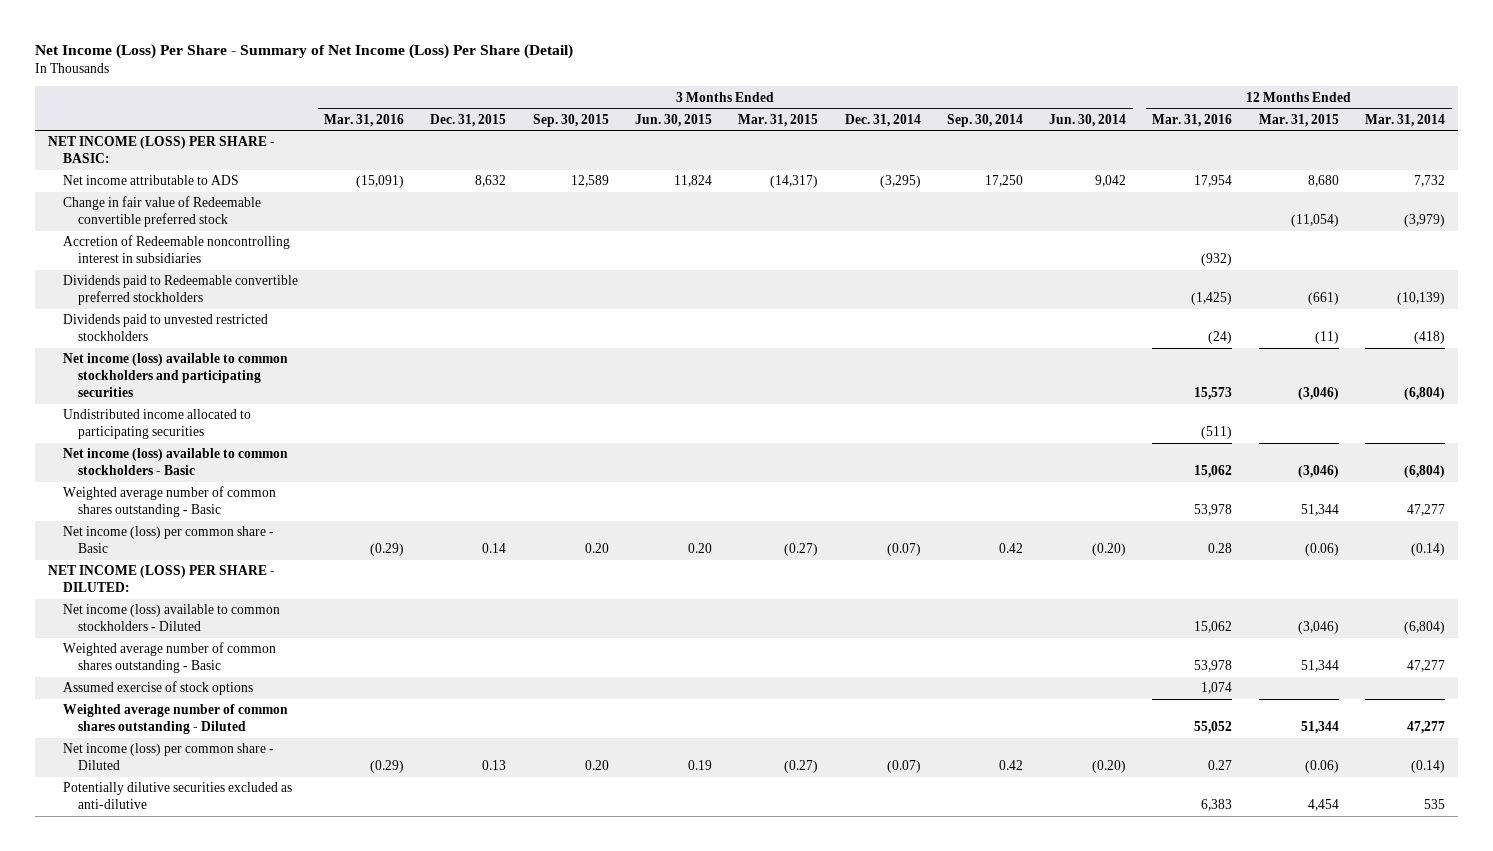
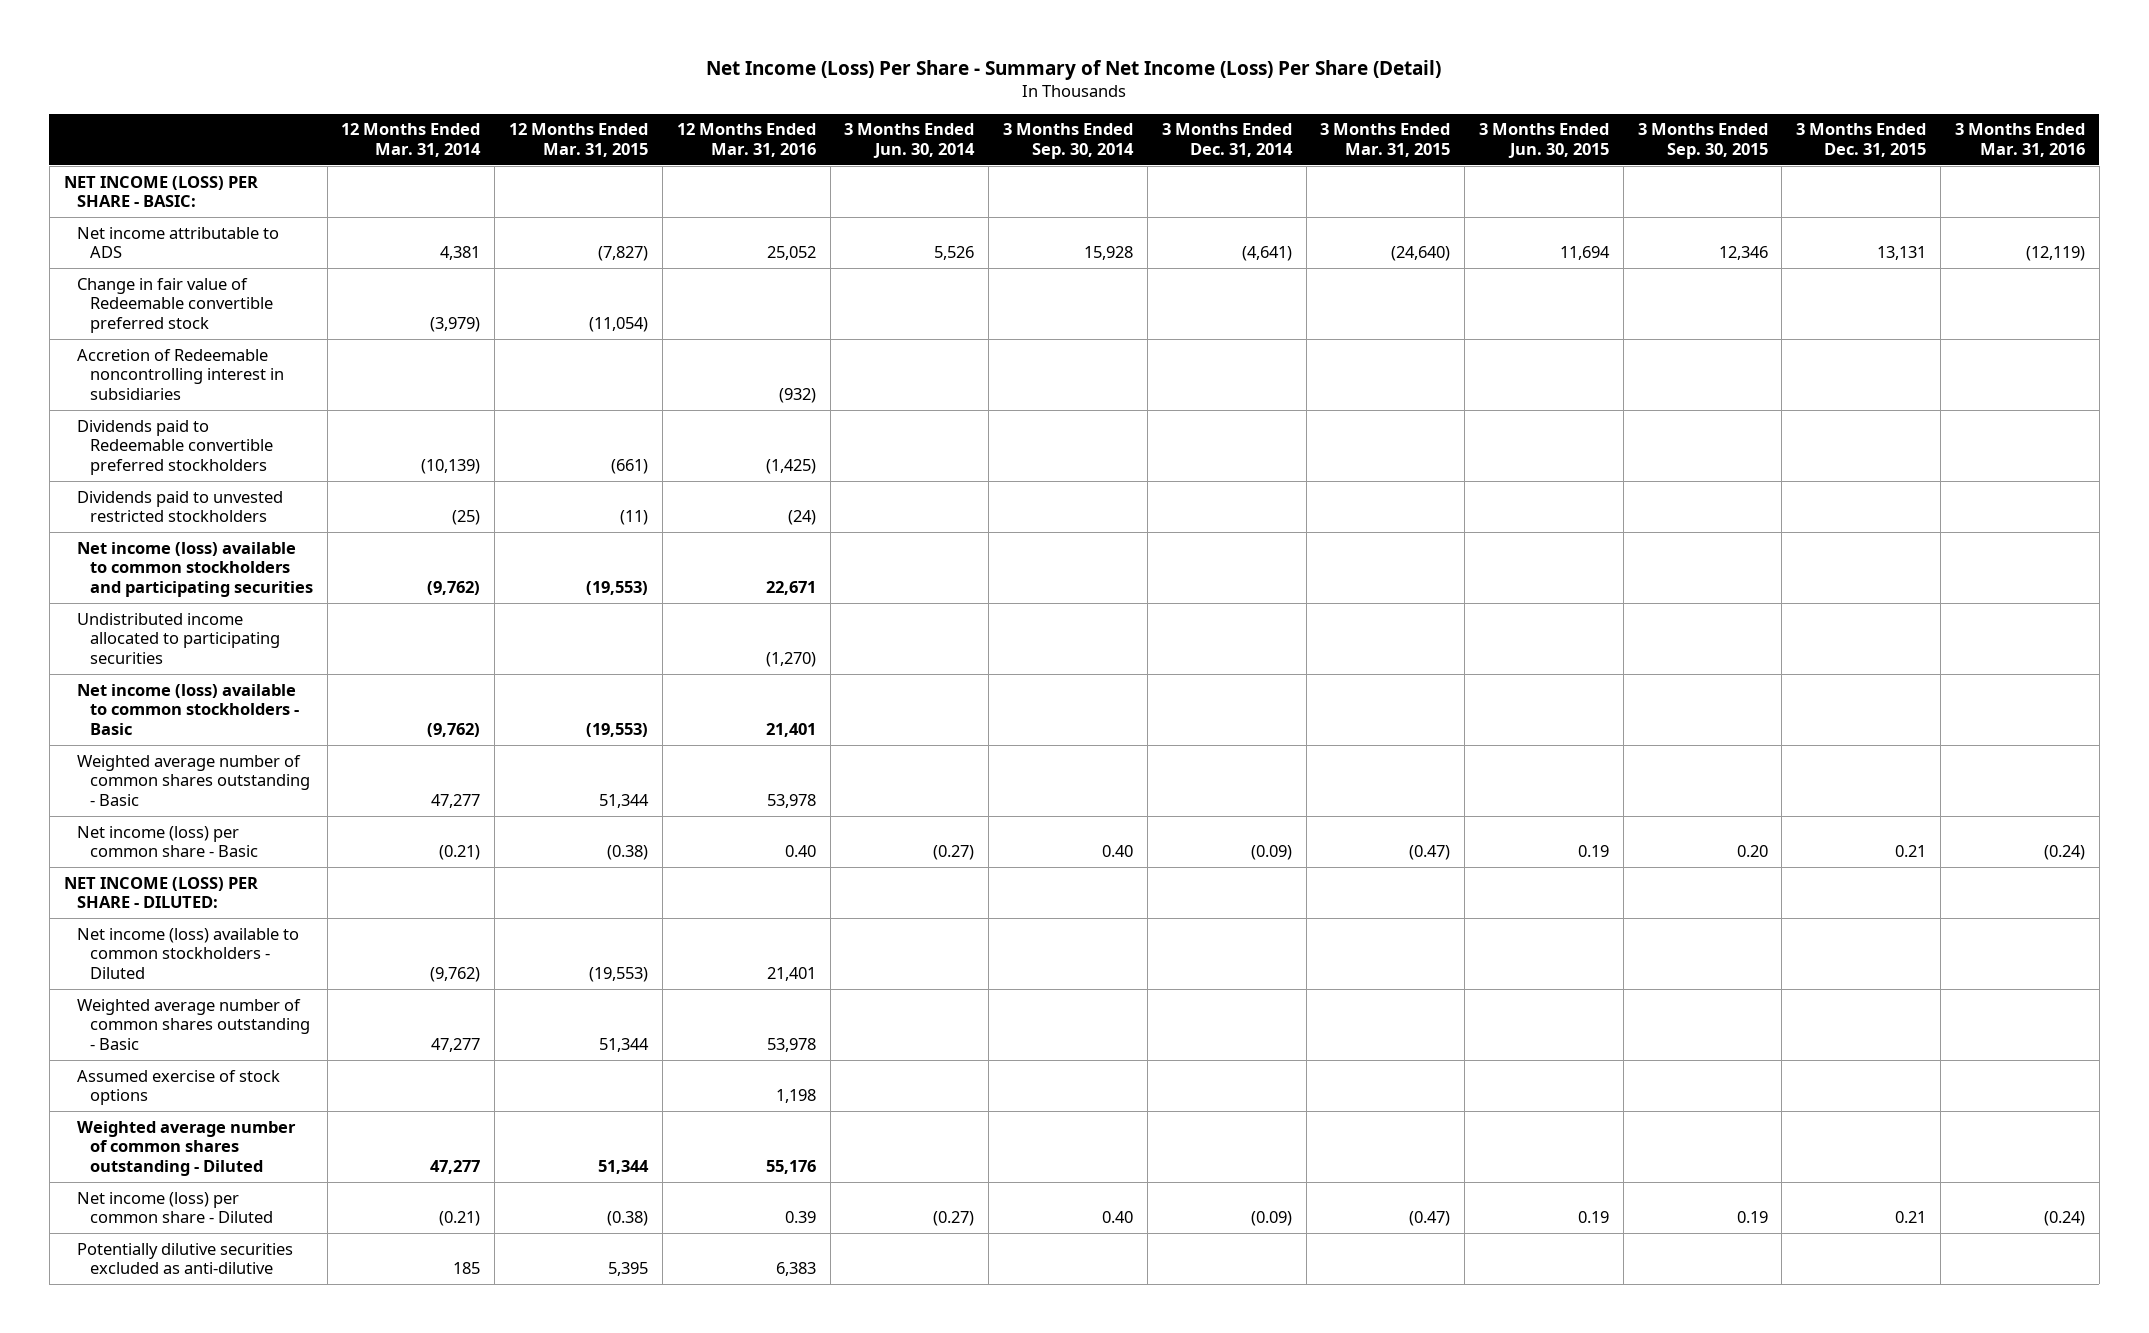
[356,175,405,189] (15,091) -> [2025,246,2085,262] (12,119)
[475,175,507,188] 8,632 -> [1877,246,1927,261] 13,131
[570,175,609,188] 12,589 -> [1718,246,1768,261] 12,346
[674,175,713,188] 11,824 -> [1560,246,1611,261] 11,694
[770,175,819,189] (14,317) -> [1391,246,1451,262] (24,640)
[879,175,921,189] (3,295) -> [1241,246,1292,262] (4,641)
[984,175,1023,188] 17,250 -> [1084,246,1134,261] 15,928
[1095,175,1127,188] 9,042 -> [934,246,975,261] 5,526
[1194,175,1233,188] 17,954 -> [766,246,816,261] 25,052
[1307,175,1339,188] 8,680 -> [598,246,649,262] (7,827)
[1414,175,1446,188] 7,732 -> [440,246,481,261] 4,381
[1414,331,1446,345] (418) -> [452,510,481,526] (25)
[1194,387,1233,401] 15,573 -> [765,580,816,595] 22,671
[1297,387,1339,401] (3,046) -> [586,580,649,595] (19,553)
[1404,387,1446,401] (6,804) -> [427,580,481,595] (9,762)
[1201,426,1233,440] (511) -> [765,651,816,667] (1,270)
[1194,465,1233,479] 15,062 -> [765,722,816,737] 21,401
[1297,465,1339,479] (3,046) -> [586,722,649,737] (19,553)
[1404,465,1446,479] (6,804) -> [427,722,481,737] (9,762)
[370,543,405,557] (0.29) -> [2043,845,2085,861] (0.24)
[482,543,507,554] 0.14 -> [1895,845,1927,858] 0.21
[688,543,713,554] 0.20 -> [1578,845,1610,858] 0.19
[784,543,819,557] (0.27) -> [1409,845,1451,861] (0.47)
[886,543,921,557] (0.07) -> [1250,845,1292,861] (0.09)
[998,543,1023,554] 0.42 -> [1102,845,1134,858] 0.40
[1092,543,1127,557] (0.20) -> [933,845,975,861] (0.27)
[1208,543,1233,554] 0.28 -> [784,845,816,858] 0.40
[1304,543,1339,557] (0.06) -> [607,845,649,861] (0.38)
[1411,543,1446,557] (0.14) -> [439,845,481,861] (0.21)
[1194,621,1233,634] 15,062 -> [766,966,816,981] 21,401
[1297,621,1339,635] (3,046) -> [589,966,649,982] (19,553)
[1404,621,1446,635] (6,804) -> [430,966,481,982] (9,762)
[1201,682,1233,695] 1,074 -> [775,1089,816,1104] 1,198
[1194,721,1233,735] 55,052 -> [765,1159,816,1174] 55,176
[370,760,405,774] (0.29) -> [2043,1211,2085,1227] (0.24)
[482,760,507,771] 0.13 -> [1895,1211,1927,1224] 0.21
[584,760,609,771] 0.20 -> [1736,1211,1768,1224] 0.19
[784,760,819,774] (0.27) -> [1409,1211,1451,1227] (0.47)
[886,760,921,774] (0.07) -> [1250,1211,1292,1227] (0.09)
[998,760,1023,771] 0.42 -> [1102,1211,1134,1224] 0.40
[1092,760,1127,774] (0.20) -> [933,1211,975,1227] (0.27)
[1208,760,1233,771] 0.27 -> [784,1211,816,1224] 0.39
[1304,760,1339,774] (0.06) -> [607,1211,649,1227] (0.38)
[1411,760,1446,774] (0.14) -> [439,1211,481,1227] (0.21)
[1307,799,1339,812] 4,454 -> [608,1262,649,1277] 5,395
[1424,799,1446,810] 535 -> [453,1262,481,1275] 185

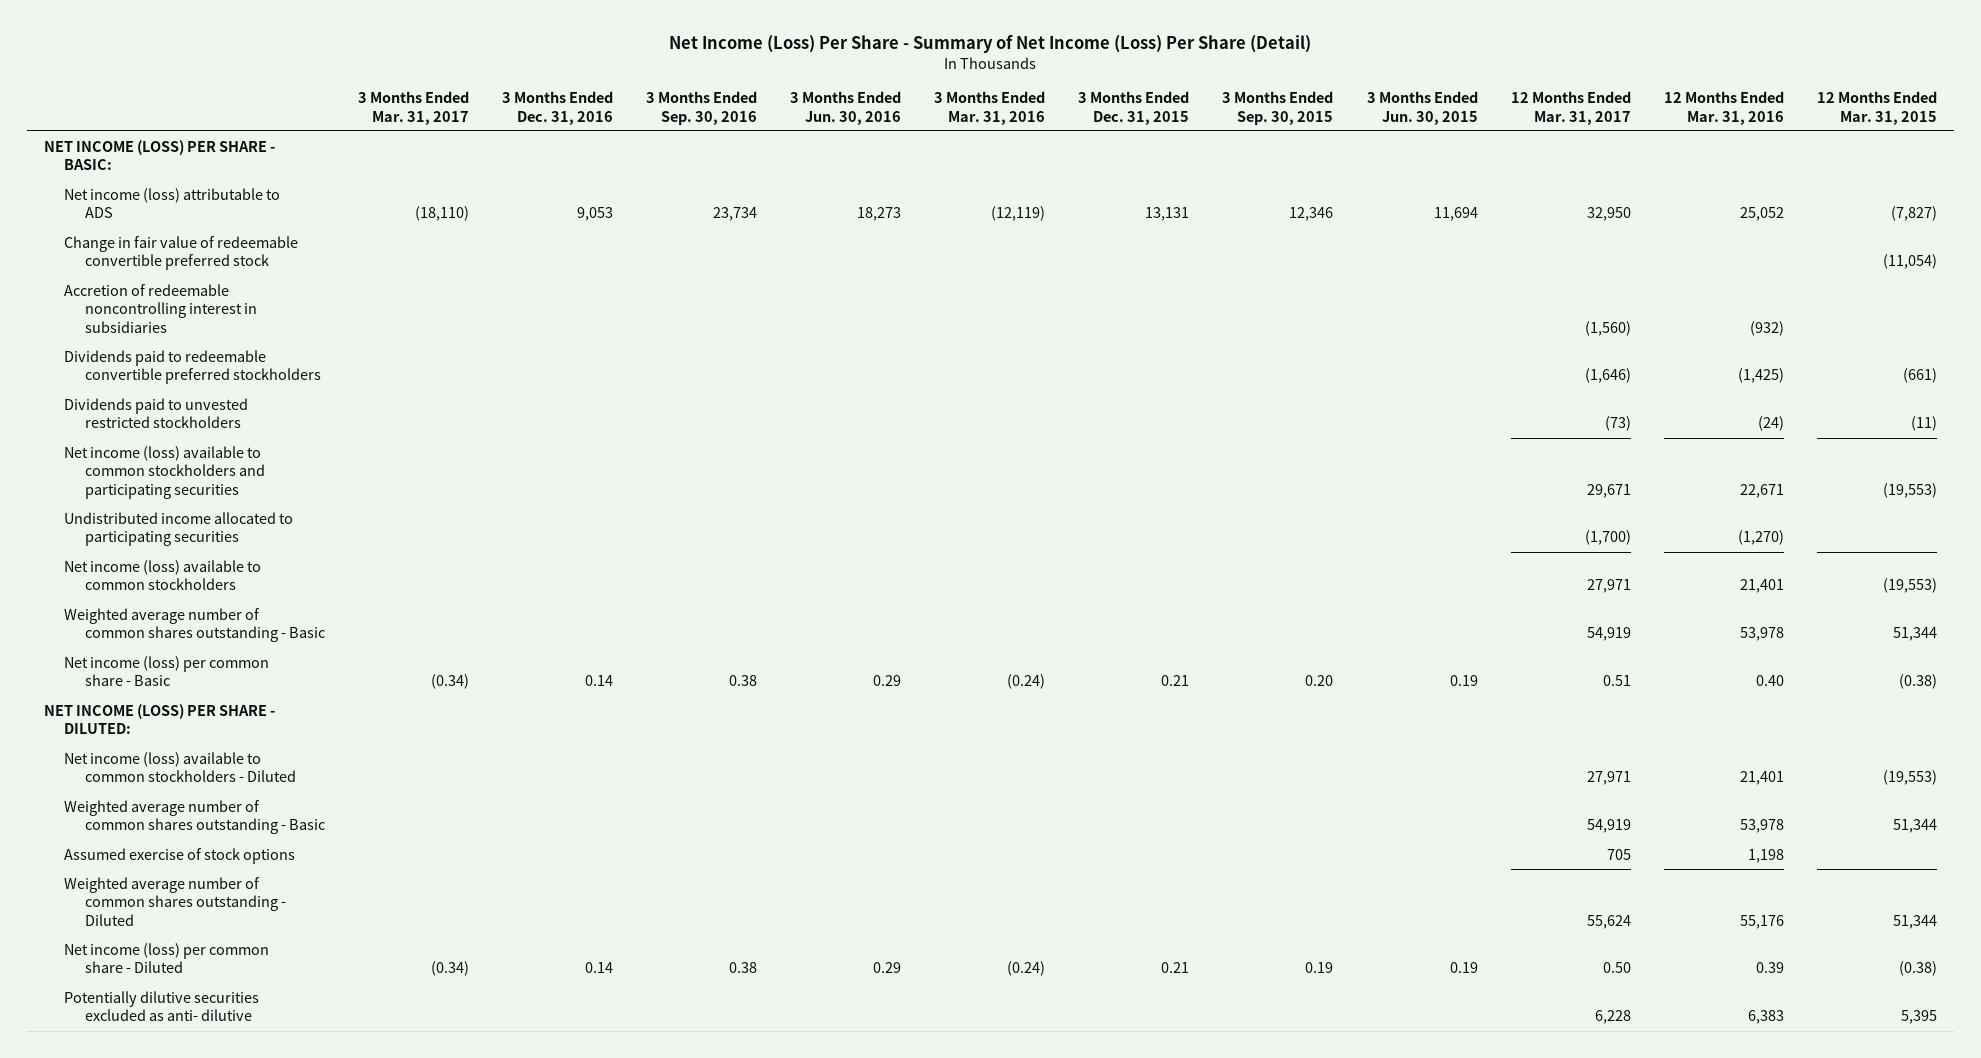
[341,123,482,157] 12 Months Ended Mar. 31, 2014 -> none
[844,123,976,158] 3 Months Ended Jun. 30, 2014 -> none
[1003,123,1135,159] 3 Months Ended Sep. 30, 2014 -> none
[1161,123,1293,157] 3 Months Ended Dec. 31, 2014 -> none
[1320,123,1451,157] 3 Months Ended Mar. 31, 2015 -> none
none -> [357,90,469,125] 3 Months Ended Mar. 31, 2017
none -> [501,90,613,125] 3 Months Ended Dec. 31, 2016
none -> [645,90,757,125] 3 Months Ended Sep. 30, 2016
none -> [790,90,902,125] 3 Months Ended Jun. 30, 2016
none -> [1510,90,1631,125] 12 Months Ended Mar. 31, 2017
[76,226,279,259] Net income attributable to ADS -> [64,187,281,219] Net income (loss) attributable to ADS
[76,277,273,333] Change in fair value of Redeemable convertible preferred stock -> [64,235,299,271] Change in fair value of redeemable convertible preferred stock
[76,348,284,400] Accretion of Redeemable noncontrolling interest in subsidiaries -> [64,283,257,334] Accretion of redeemable noncontrolling interest in subsidiaries
[76,419,273,475] Dividends paid to Redeemable convertible preferred stockholders -> [64,349,321,385] Dividends paid to redeemable convertible preferred stockholders
[76,683,299,735] Net income (loss) available to common stockholders - Basic -> [64,559,262,591] Net income (loss) available to common stockholders
[76,1242,293,1275] Potentially dilutive securities excluded as anti-dilutive -> [64,990,260,1022] Potentially dilutive securities excluded as anti- dilutive

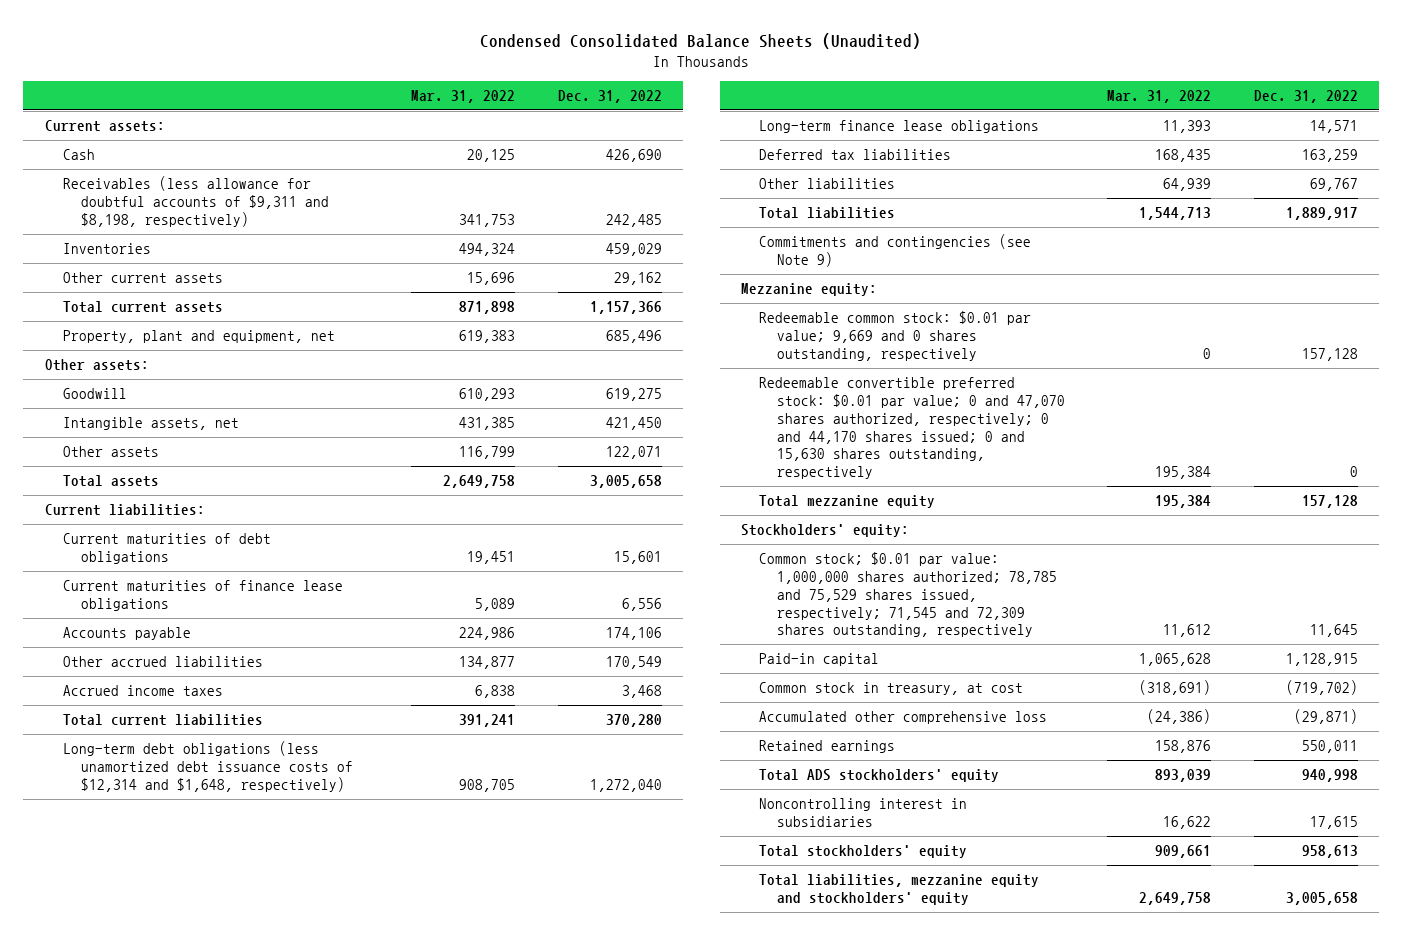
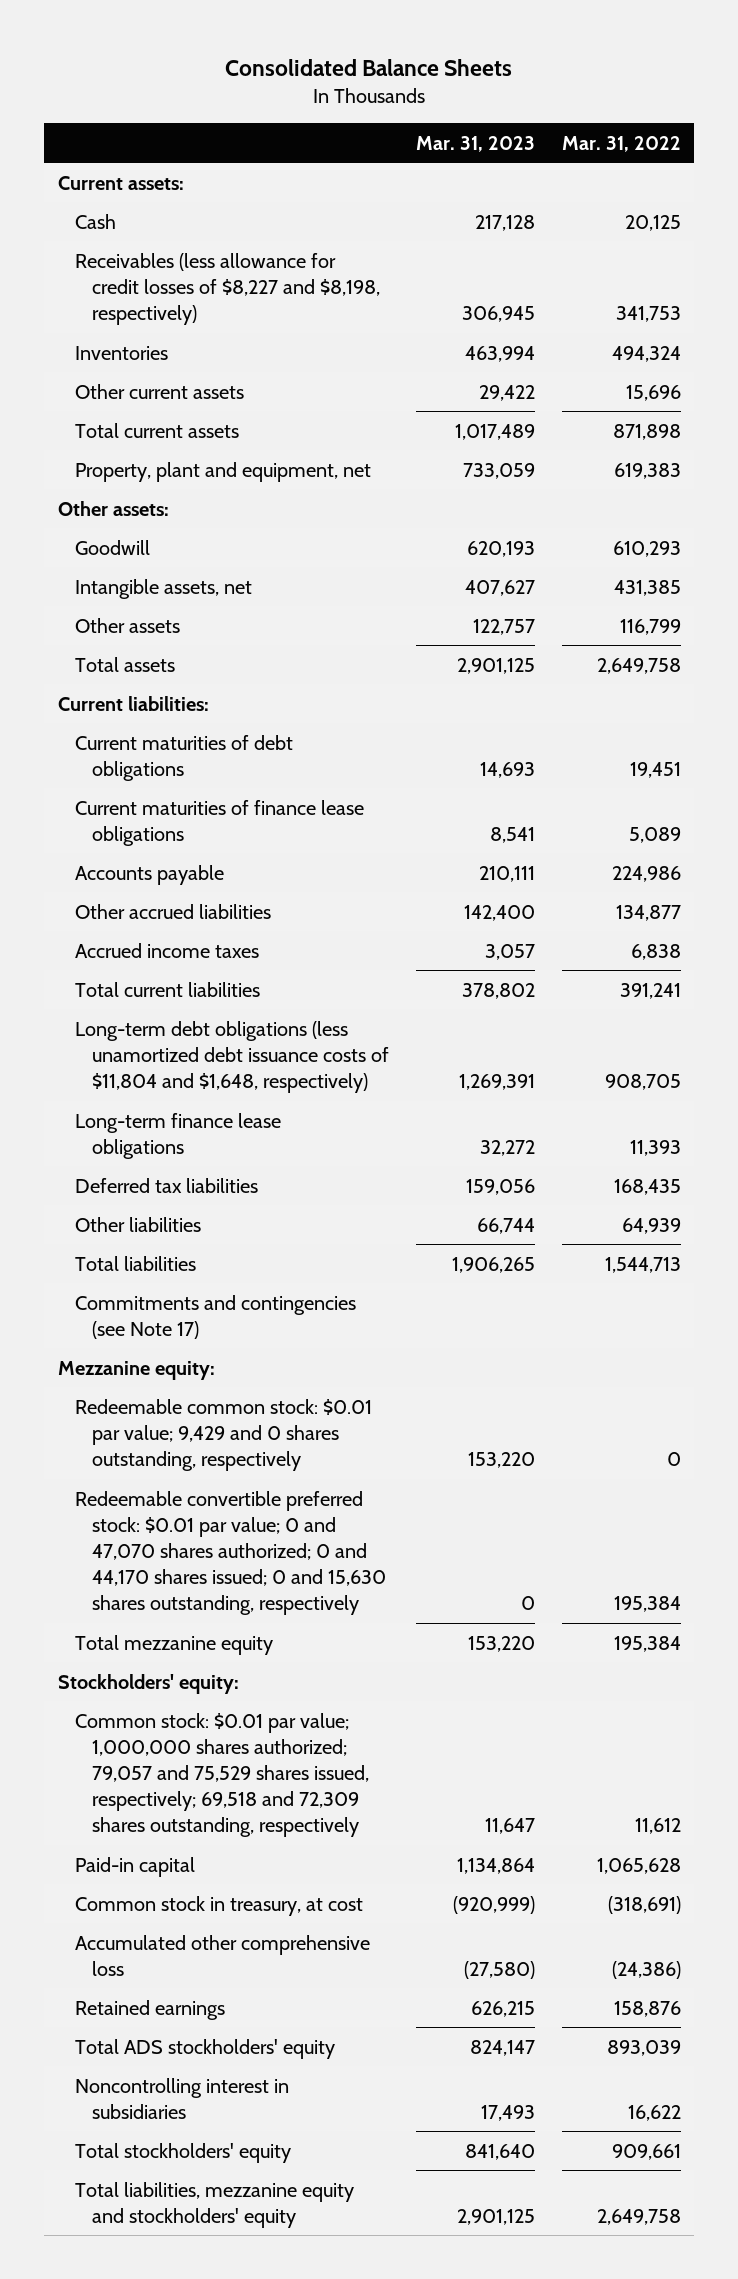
[480,33,922,50] Condensed Consolidated Balance Sheets (Unaudited) -> [225,58,513,76] Consolidated Balance Sheets
[557,89,662,103] Dec. 31, 2022 -> none
none -> [415,135,535,152] Mar. 31, 2023
[62,176,329,227] Receivables (less allowance for doubtful accounts of $9,311 and $8,198, respectively) -> [74,252,381,326] Receivables (less allowance for credit losses of $8,227 and $8,198, respectively)
[62,741,353,792] Long-term debt obligations (less unamortized debt issuance costs of $12,314 and $1,648, respectively) -> [74,1020,390,1094] Long-term debt obligations (less unamortized debt issuance costs of $11,804 and $1,648, respectively)
[758,234,1031,268] Commitments and contingencies (see Note 9) -> [74,1294,356,1339] Commitments and contingencies (see Note 17)
[758,311,1031,361] Redeemable common stock: $0.01 par value; 9,669 and 0 shares outstanding, respectively -> [74,1398,372,1472] Redeemable common stock: $0.01 par value; 9,429 and 0 shares outstanding, respectively
[758,377,1065,480] Redeemable convertible preferred stock: $0.01 par value; 0 and 47,070 shares authorized, respectively; 0 and 44,170 shares issued; 0 and 15,630 shares outstanding, respectively -> [74,1490,387,1616] Redeemable convertible preferred stock: $0.01 par value; 0 and 47,070 shares authorized; 0 and 44,170 shares issued; 0 and 15,630 shares outstanding, respectively
[758,552,1057,638] Common stock; $0.01 par value: 1,000,000 shares authorized; 78,785 and 75,529 shares issued, respectively; 71,545 and 72,309 shares outstanding, respectively -> [74,1712,370,1838] Common stock: $0.01 par value; 1,000,000 shares authorized; 79,057 and 75,529 shares issued, respectively; 69,518 and 72,309 shares outstanding, respectively

